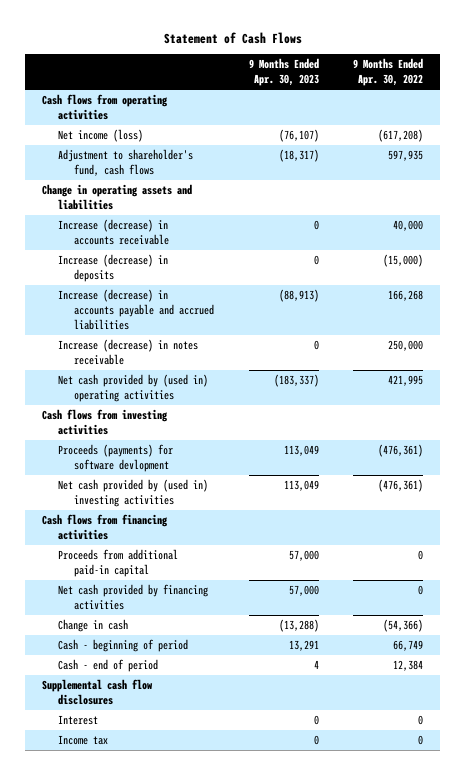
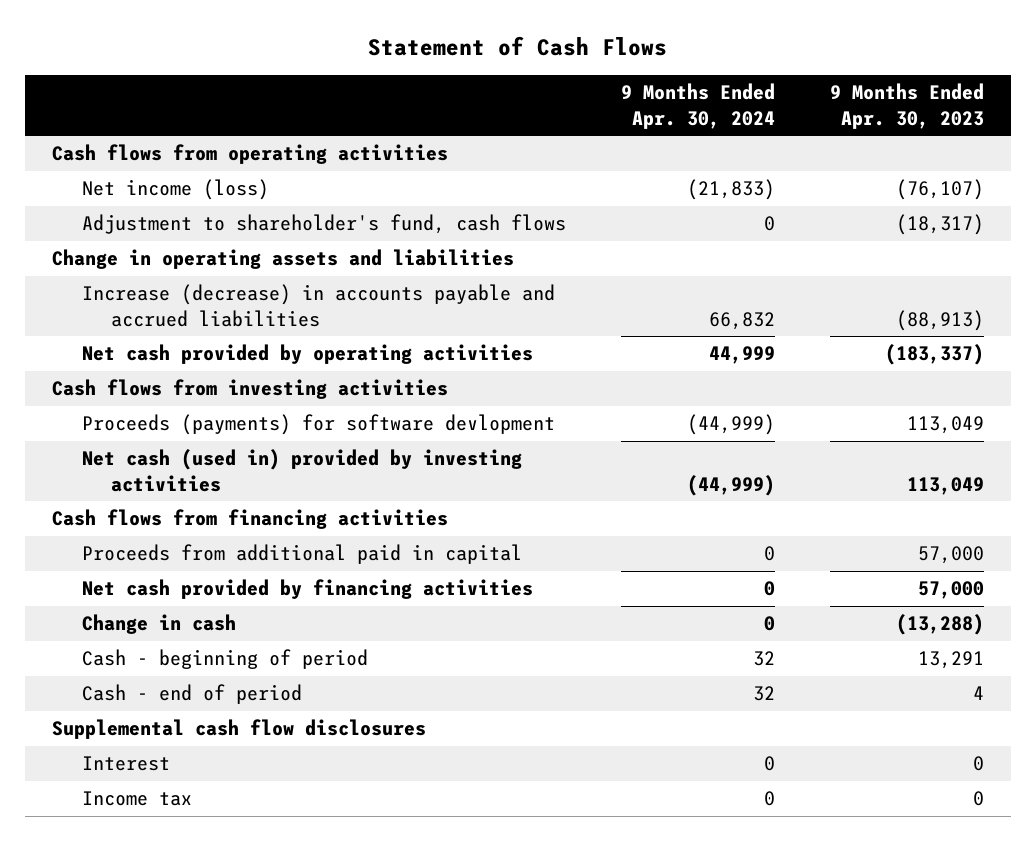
[352,58,423,87] 9 Months Ended Apr. 30, 2022 -> none
none -> [620,83,775,129] 9 Months Ended Apr. 30, 2024
[58,219,170,245] Increase (decrease) in accounts receivable -> none
[58,254,169,282] Increase (decrease) in deposits -> none
[58,339,199,365] Increase (decrease) in notes receivable -> none
[58,374,209,402] Net cash provided by (used in) operating activities -> [81,344,533,365] Net cash provided by operating activities
[58,479,209,507] Net cash provided by (used in) investing activities -> [81,449,522,492] Net cash (used in) provided by investing activities
[58,549,179,577] Proceeds from additional paid-in capital -> [81,544,522,565] Proceeds from additional paid in capital

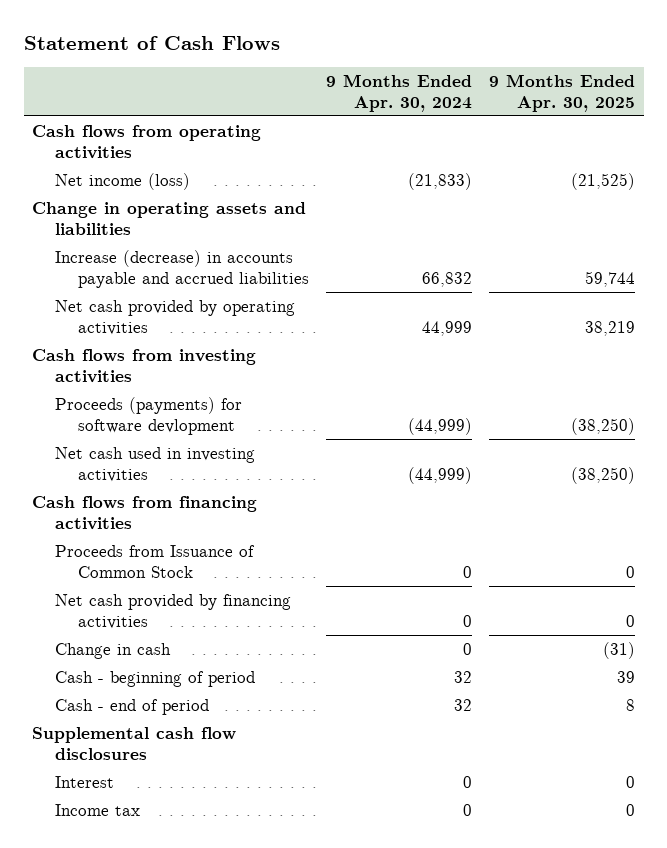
[829,83,984,129] 9 Months Ended Apr. 30, 2023 -> none
none -> [489,74,636,112] 9 Months Ended Apr. 30, 2025
[81,214,566,235] Adjustment to shareholder's fund, cash flows -> none
[81,449,522,492] Net cash (used in) provided by investing activities -> [54,446,255,482] Net cash used in investing activities
[81,544,522,565] Proceeds from additional paid in capital -> none
none -> [54,544,255,578] Proceeds from Issuance of Common Stock

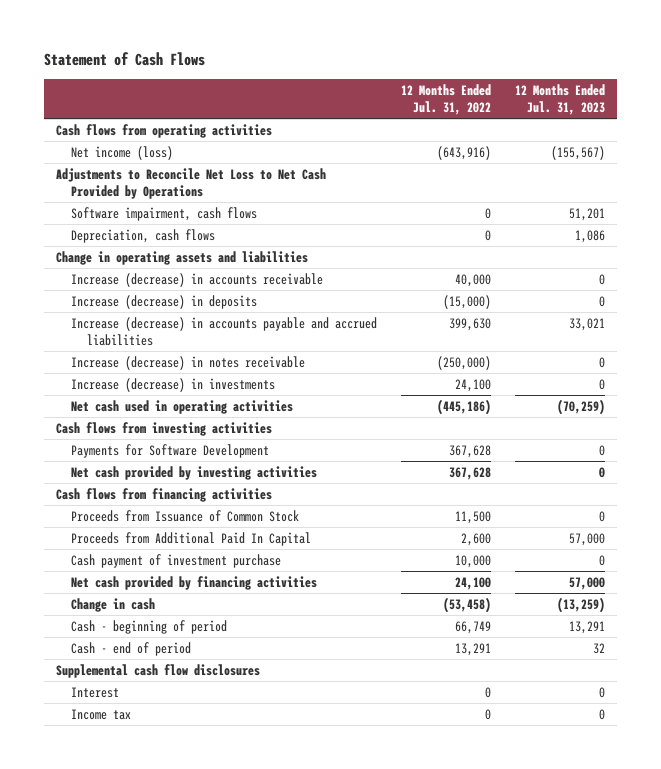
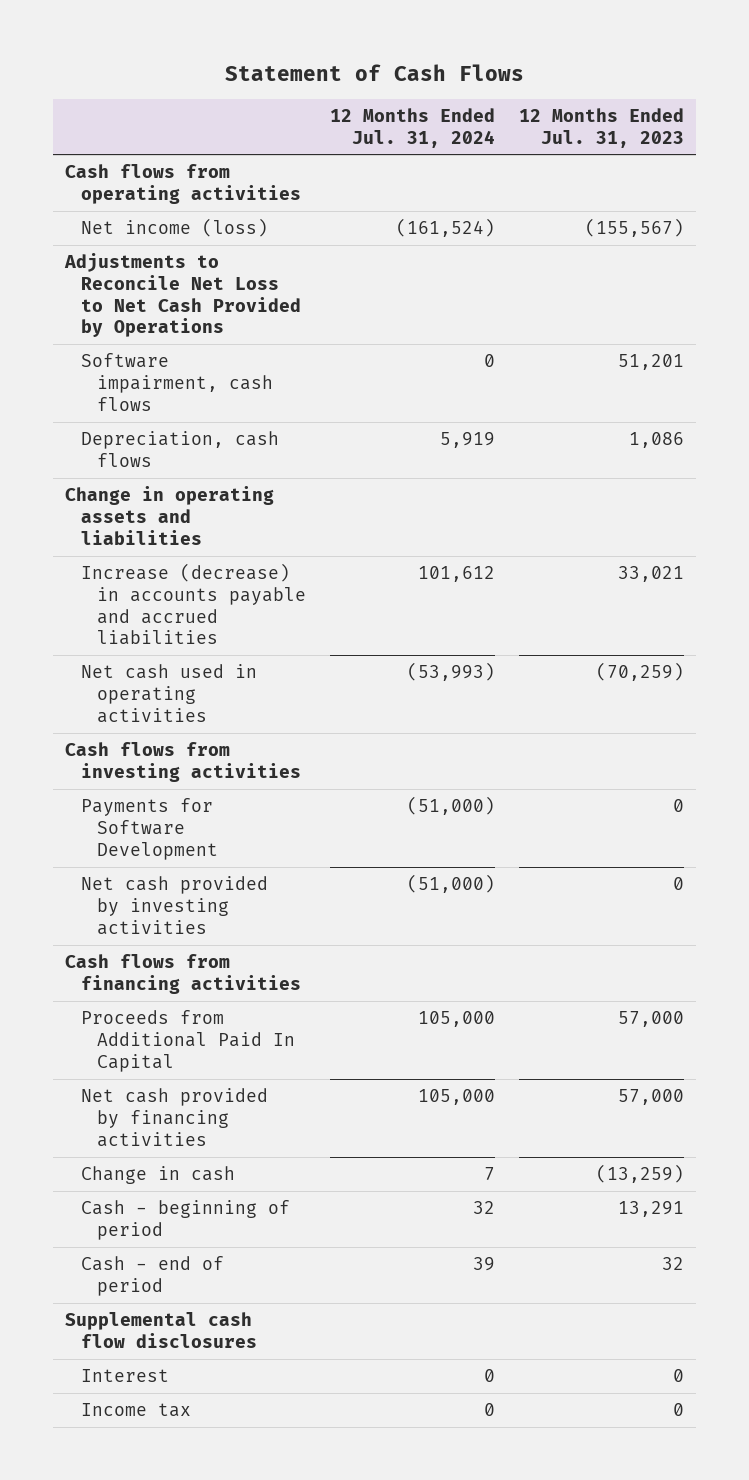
[401,83,492,115] 12 Months Ended Jul. 31, 2022 -> none
none -> [329,107,495,148] 12 Months Ended Jul. 31, 2024
[71,272,324,287] Increase (decrease) in accounts receivable -> none
[71,294,258,309] Increase (decrease) in deposits -> none
[71,355,306,370] Increase (decrease) in notes receivable -> none
[71,377,276,392] Increase (decrease) in investments -> none
[71,509,300,522] Proceeds from Issuance of Common Stock -> none
[71,553,282,568] Cash payment of investment purchase -> none

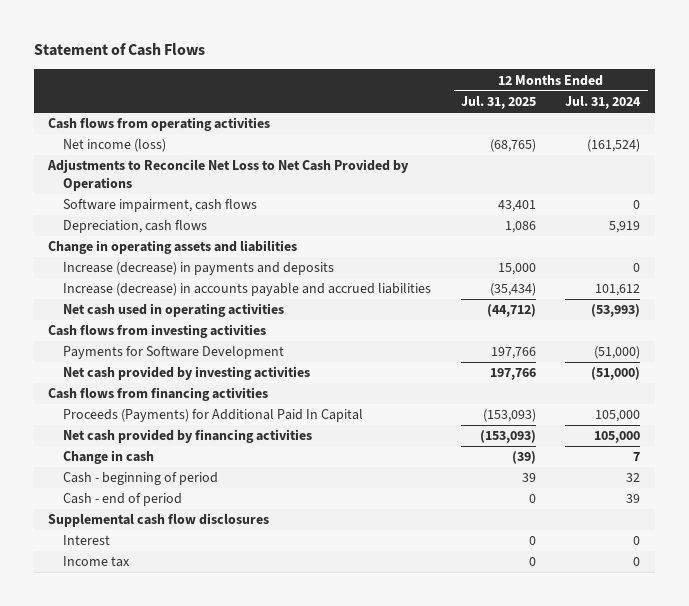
[518,107,684,148] 12 Months Ended Jul. 31, 2023 -> none
none -> [460,96,536,110] Jul. 31, 2025
none -> [63,262,335,276] Increase (decrease) in payments and deposits
[80,1010,295,1072] Proceeds from Additional Paid In Capital -> [63,409,364,423] Proceeds (Payments) for Additional Paid In Capital

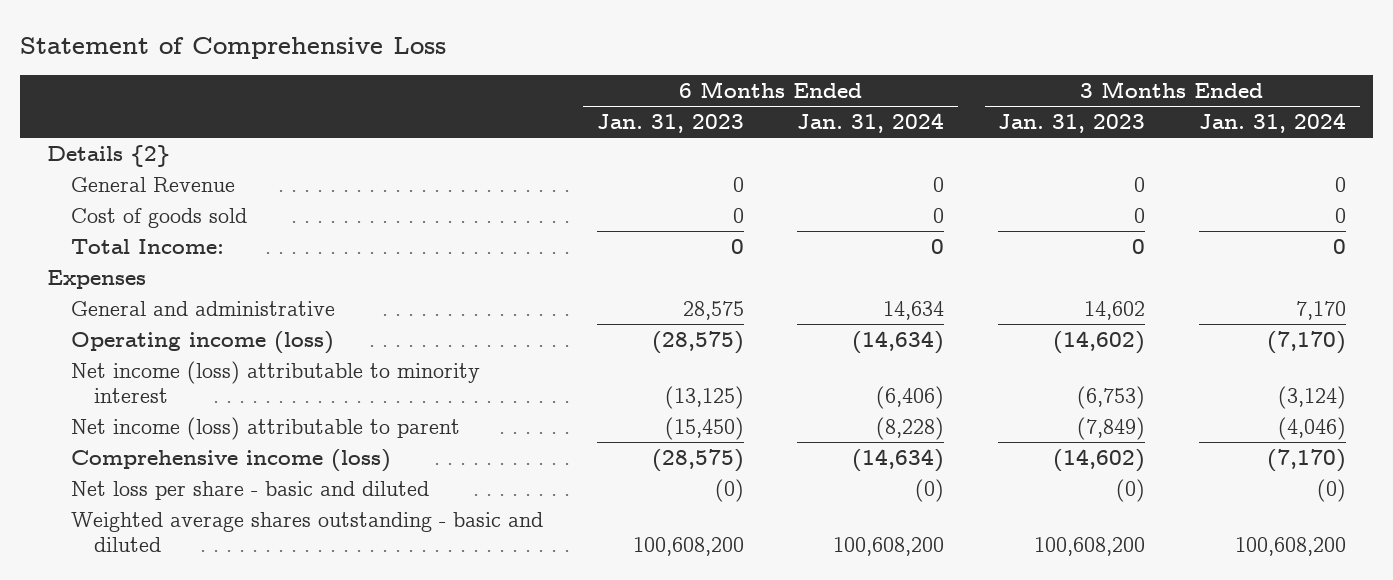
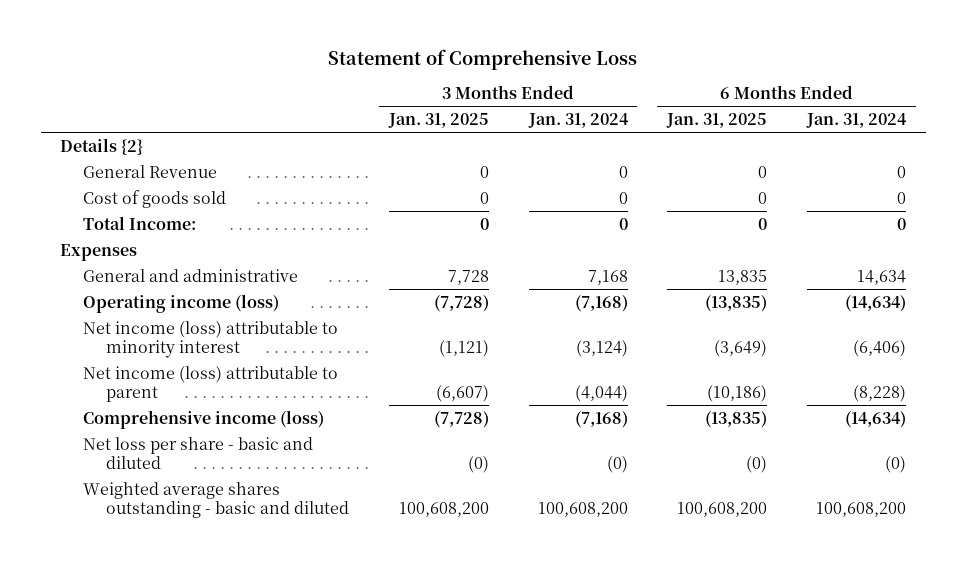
[596,114,744,134] Jan. 31, 2023 -> none
[998,114,1146,134] Jan. 31, 2023 -> none
none -> [387,113,489,129] Jan. 31, 2025
none -> [666,113,768,129] Jan. 31, 2025
[1296,300,1347,320] 7,170 -> [587,269,628,285] 7,168
[1267,330,1347,354] (7,170) -> [574,294,628,312] (7,168)
[1278,416,1347,440] (4,046) -> [574,384,628,402] (4,044)
[1267,448,1347,472] (7,170) -> [574,410,628,428] (7,168)

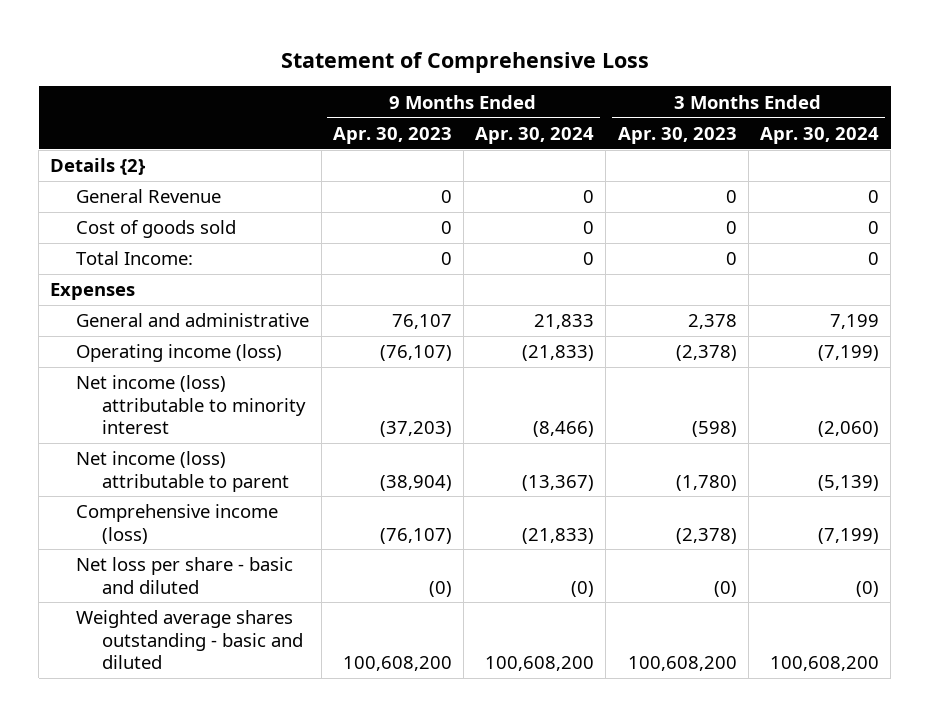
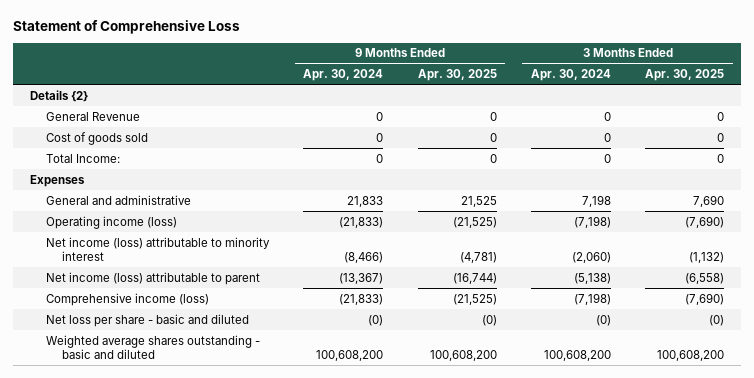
[332,126,452,144] Apr. 30, 2023 -> none
[617,126,737,144] Apr. 30, 2023 -> none
none -> [417,69,497,82] Apr. 30, 2025
none -> [645,69,725,82] Apr. 30, 2025
[829,314,879,330] 7,199 -> [582,194,612,207] 7,198
[817,345,879,362] (7,199) -> [574,215,612,228] (7,198)
[817,474,879,491] (5,139) -> [574,272,612,284] (5,138)
[817,527,879,544] (7,199) -> [574,292,612,305] (7,198)

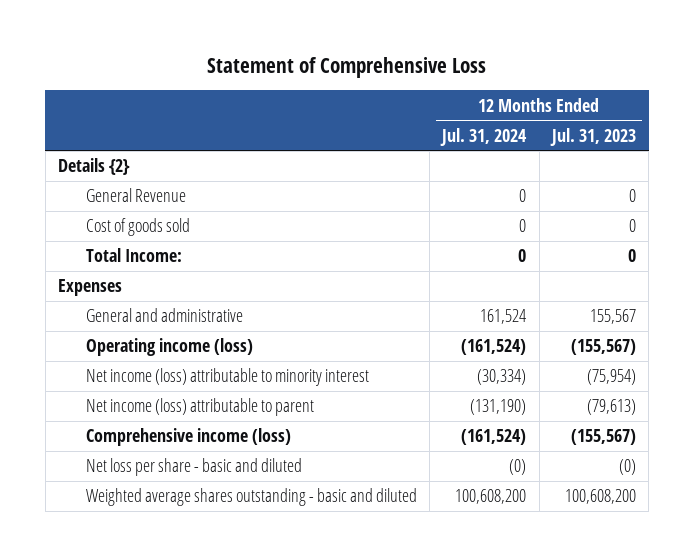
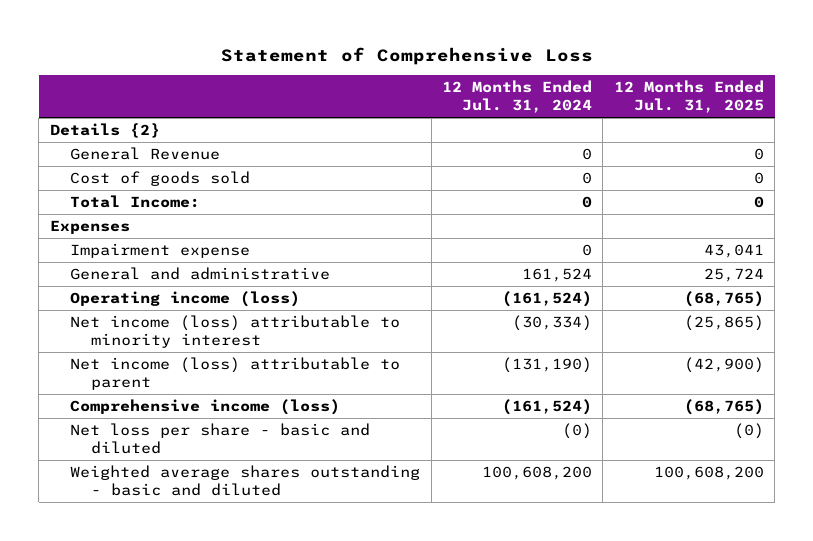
[549,127,636,146] Jul. 31, 2023 -> none
none -> [613,80,764,114] 12 Months Ended Jul. 31, 2025
none -> [70,242,251,258] Impairment expense

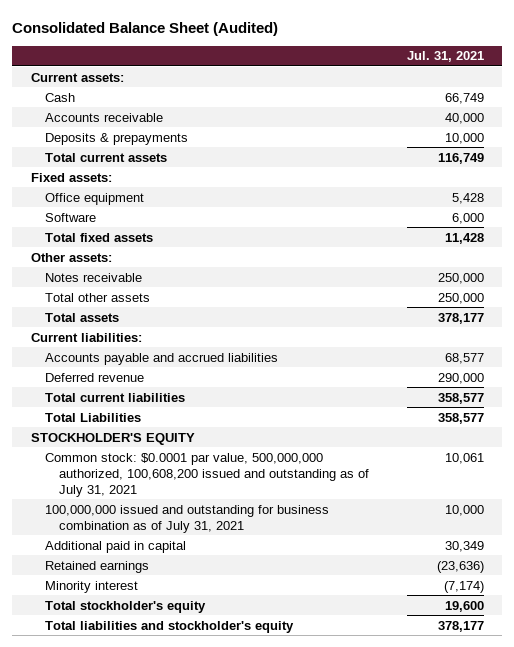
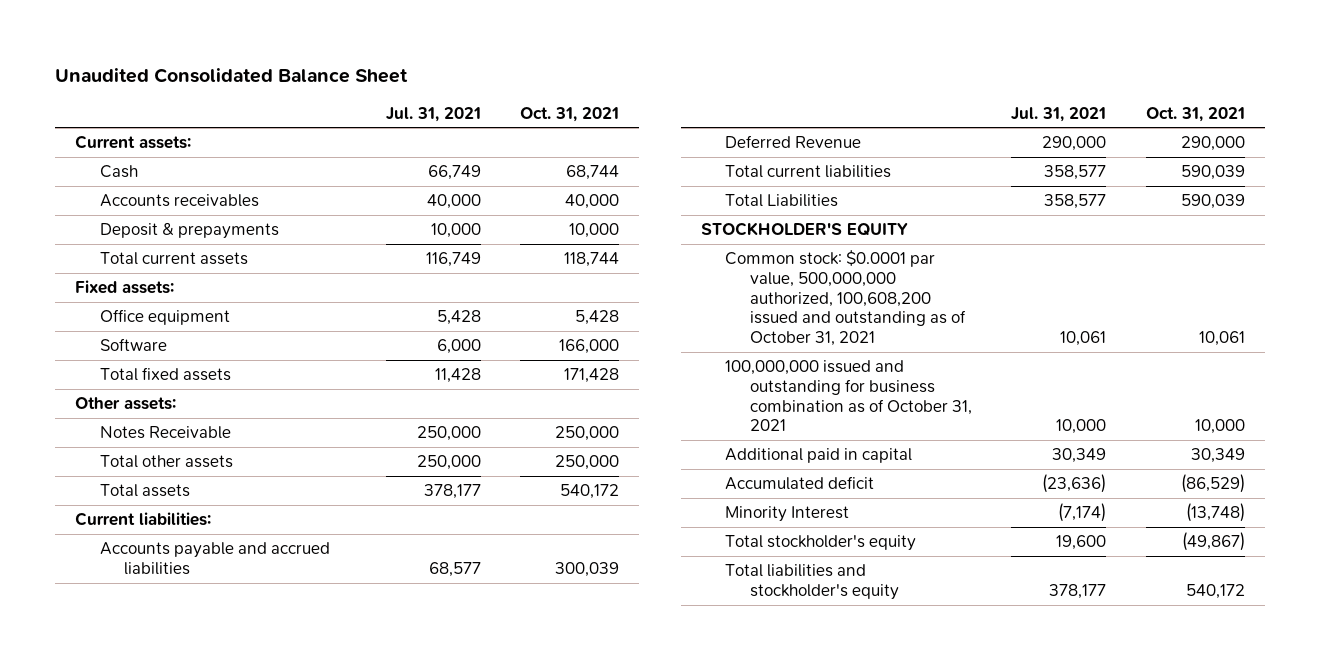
[12,21,279,36] Consolidated Balance Sheet (Audited) -> [55,67,409,83] Unaudited Consolidated Balance Sheet
none -> [520,106,620,122] Oct. 31, 2021
[45,112,164,122] Accounts receivable -> [99,194,259,208] Accounts receivables
[45,132,189,145] Deposits & prepayments -> [99,222,279,240] Deposit & prepayments
[45,272,143,282] Notes receivable -> [99,426,231,440] Notes Receivable
[45,372,145,382] Deferred revenue -> [725,135,862,149] Deferred Revenue
[45,452,370,497] Common stock: $0.0001 par value, 500,000,000 authorized, 100,608,200 issued and outstanding as of July 31, 2021 -> [725,250,967,346] Common stock: $0.0001 par value, 500,000,000 authorized, 100,608,200 issued and outstanding as of October 31, 2021
[45,504,330,533] 100,000,000 issued and outstanding for business combination as of July 31, 2021 -> [725,360,973,432] 100,000,000 issued and outstanding for business combination as of October 31, 2021
[45,560,150,573] Retained earnings -> [725,476,875,491] Accumulated deficit
[45,580,139,593] Minority interest -> [725,506,850,523] Minority Interest

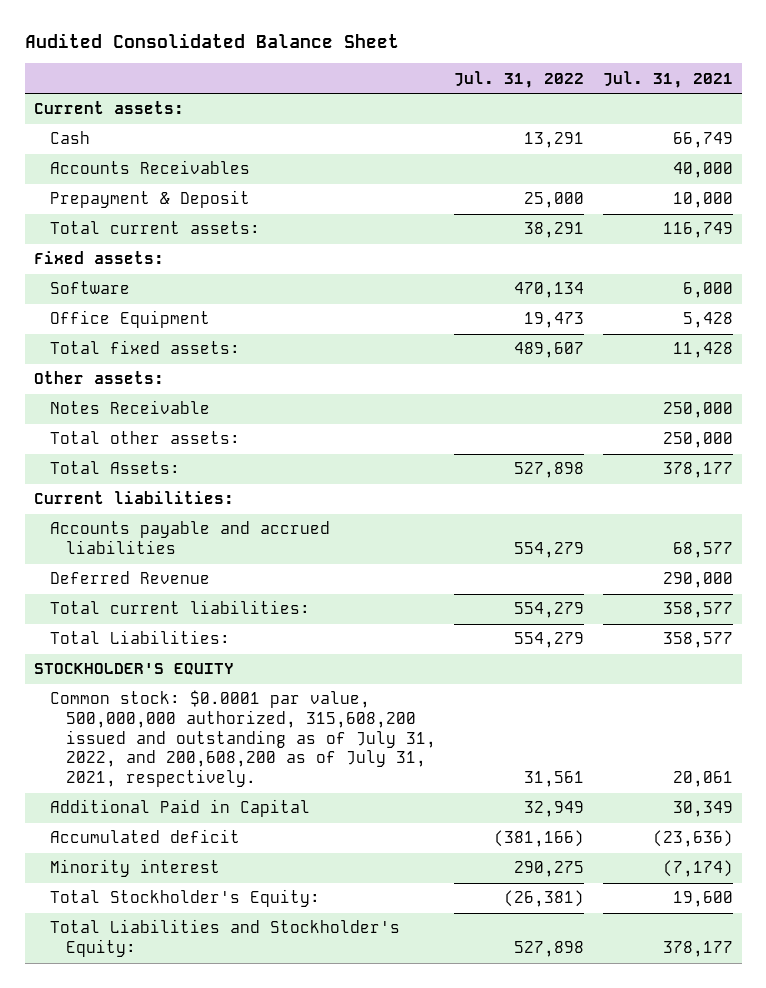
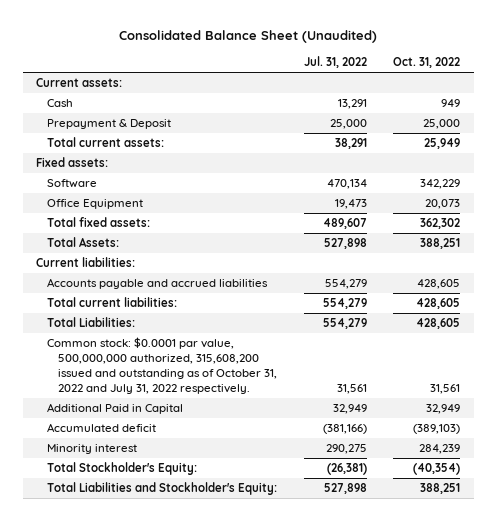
[24,33,399,49] Audited Consolidated Balance Sheet -> [119,30,378,44] Consolidated Balance Sheet (Unaudited)
[602,70,733,88] Jul. 31, 2021 -> none
none -> [393,56,461,68] Oct. 31, 2022
[49,160,250,175] Accounts Receivables -> none
[33,371,164,385] Other assets: -> none
[49,400,210,415] Notes Receivable -> none
[49,431,240,445] Total other assets: -> none
[49,571,210,585] Deferred Revenue -> none
[33,663,234,676] STOCKHOLDER'S EQUITY -> none
[49,690,437,788] Common stock: $0.0001 par value, 500,000,000 authorized, 315,608,200 issued and outstanding as of July 31, 2022, and 200,608,200 as of July 31, 2021, respectively. -> [46,337,277,394] Common stock: $0.0001 par value, 500,000,000 authorized, 315,608,200 issued and outstanding as of October 31, 2022 and July 31, 2022 respectively.

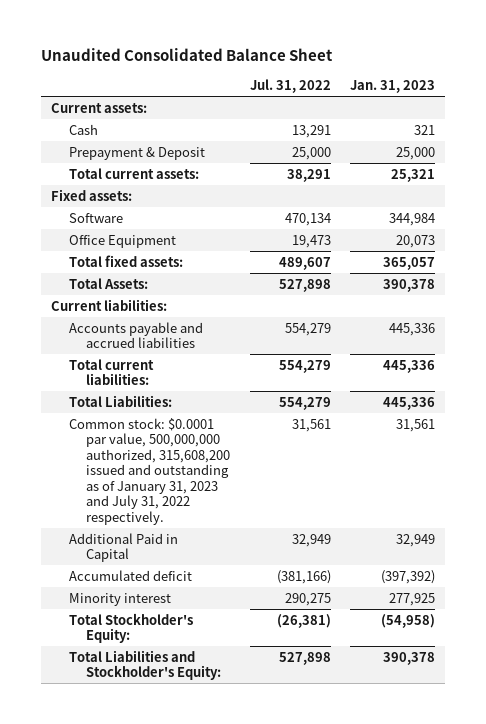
[119,30,378,44] Consolidated Balance Sheet (Unaudited) -> [41,48,334,62] Unaudited Consolidated Balance Sheet
[393,56,461,68] Oct. 31, 2022 -> none
none -> [350,79,436,93] Jan. 31, 2023
[46,337,277,394] Common stock: $0.0001 par value, 500,000,000 authorized, 315,608,200 issued and outstanding as of October 31, 2022 and July 31, 2022 respectively. -> [68,417,231,525] Common stock: $0.0001 par value, 500,000,000 authorized, 315,608,200 issued and outstanding as of January 31, 2023 and July 31, 2022 respectively.

